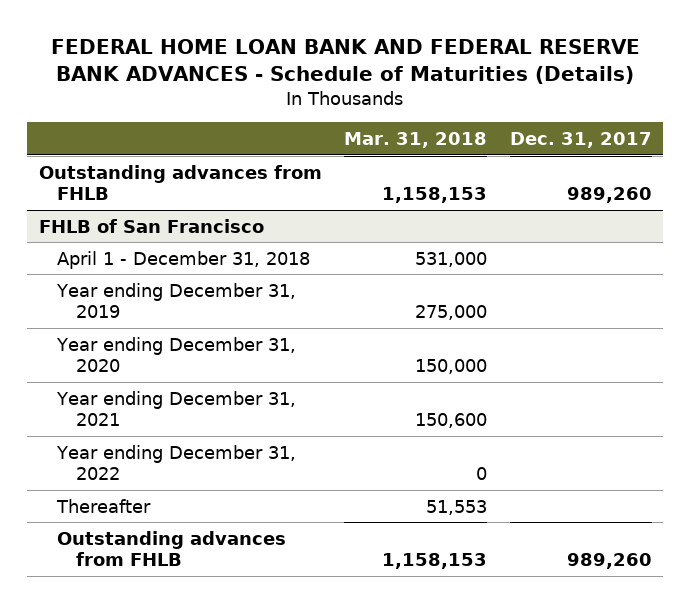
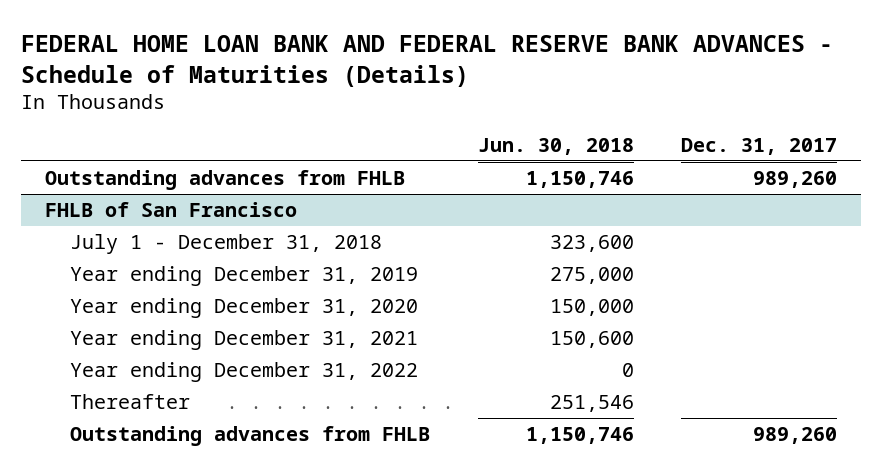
[344,132,488,149] Mar. 31, 2018 -> none
none -> [477,138,634,156] Jun. 30, 2018
[57,250,311,269] April 1 - December 31, 2018 -> [69,234,382,255] July 1 - December 31, 2018

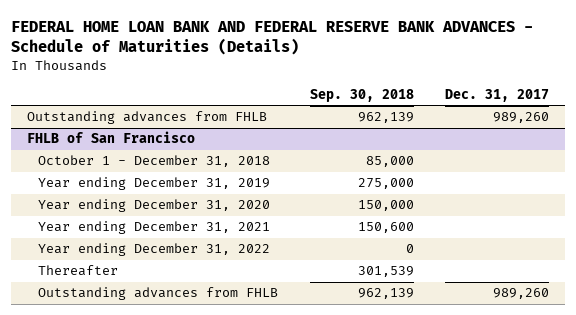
[477,138,634,156] Jun. 30, 2018 -> none
none -> [309,89,414,103] Sep. 30, 2018
[69,234,382,255] July 1 - December 31, 2018 -> [38,155,271,168] October 1 - December 31, 2018

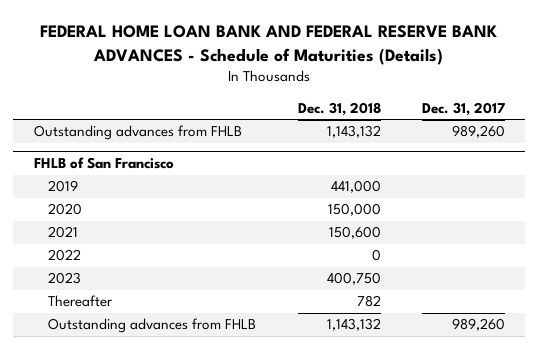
[309,89,414,103] Sep. 30, 2018 -> none
none -> [297,101,381,116] Dec. 31, 2018
[38,155,271,168] October 1 - December 31, 2018 -> none
none -> [48,180,79,193] 2019
[38,177,271,191] Year ending December 31, 2019 -> [48,203,83,216] 2020
[38,199,271,213] Year ending December 31, 2020 -> [48,226,79,239] 2021
[38,221,271,235] Year ending December 31, 2021 -> [48,249,82,262] 2022
[38,243,271,257] Year ending December 31, 2022 -> [48,272,82,285] 2023

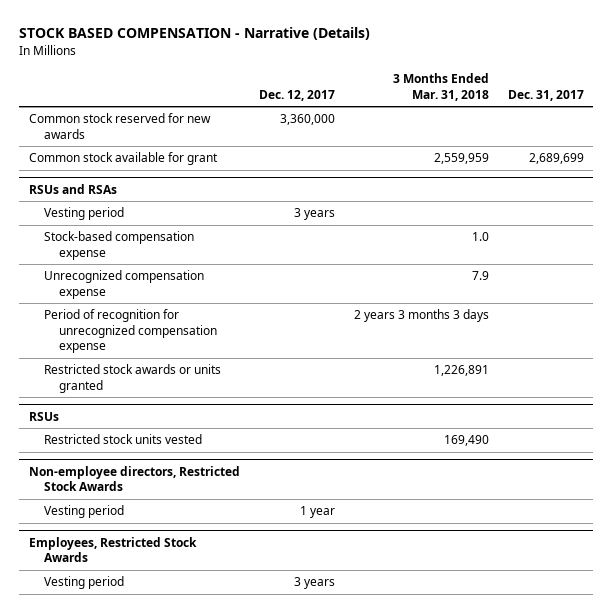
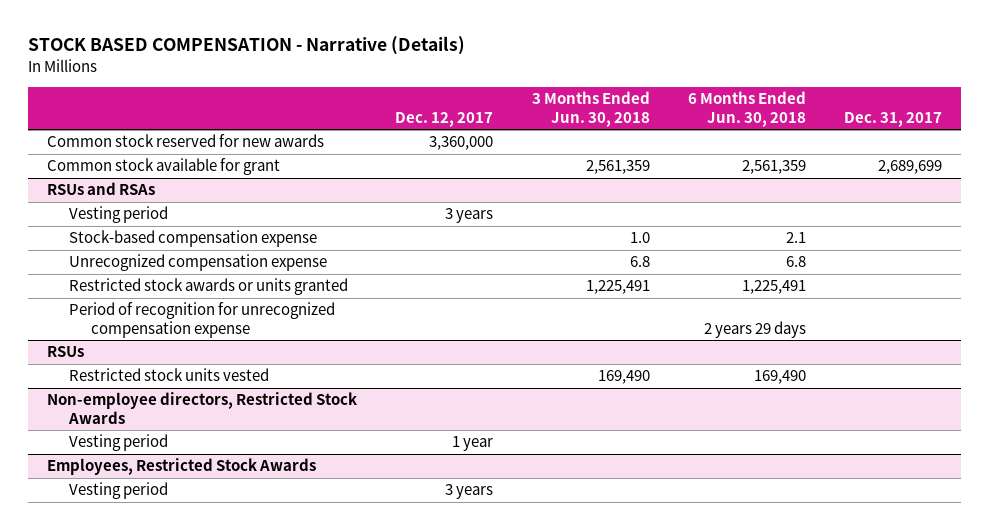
[392,73,489,101] 3 Months Ended Mar. 31, 2018 -> none
none -> [531,91,650,127] 3 Months Ended Jun. 30, 2018
none -> [687,91,806,127] 6 Months Ended Jun. 30, 2018
[43,309,217,354] Period of recognition for unrecognized compensation expense -> [68,302,335,338] Period of recognition for unrecognized compensation expense

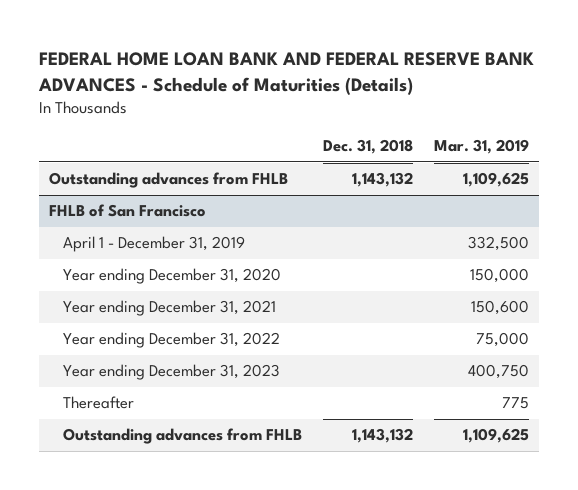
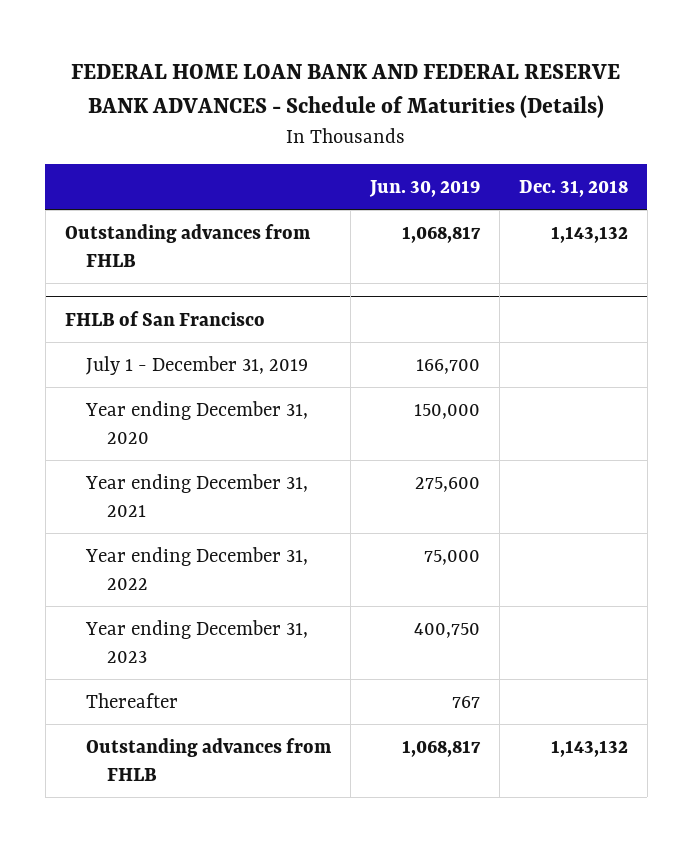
[433,139,529,155] Mar. 31, 2019 -> none
none -> [368,180,480,198] Jun. 30, 2019
[62,236,245,253] April 1 - December 31, 2019 -> [85,355,308,375] July 1 - December 31, 2019

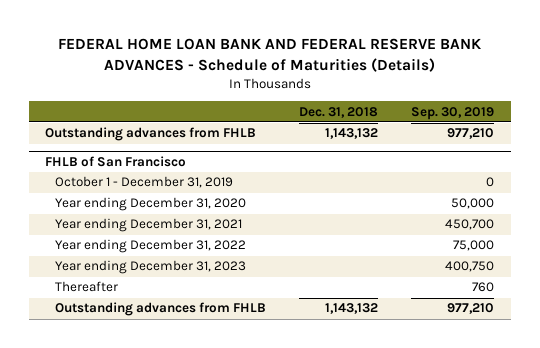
[368,180,480,198] Jun. 30, 2019 -> none
none -> [411,106,495,120] Sep. 30, 2019
[85,355,308,375] July 1 - December 31, 2019 -> [55,176,234,189] October 1 - December 31, 2019

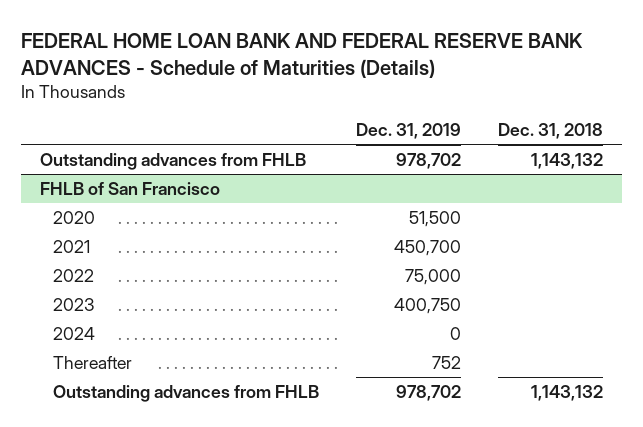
[411,106,495,120] Sep. 30, 2019 -> none
none -> [356,123,462,140] Dec. 31, 2019
[55,176,234,189] October 1 - December 31, 2019 -> none
none -> [53,210,96,224] 2020
[55,197,247,212] Year ending December 31, 2020 -> [53,239,91,253] 2021
[55,218,243,233] Year ending December 31, 2021 -> [53,268,95,282] 2022
[55,239,247,254] Year ending December 31, 2022 -> [53,297,95,311] 2023
[55,260,247,275] Year ending December 31, 2023 -> [53,326,96,340] 2024

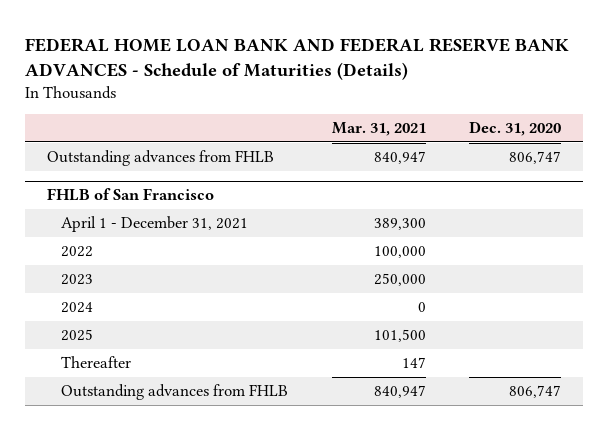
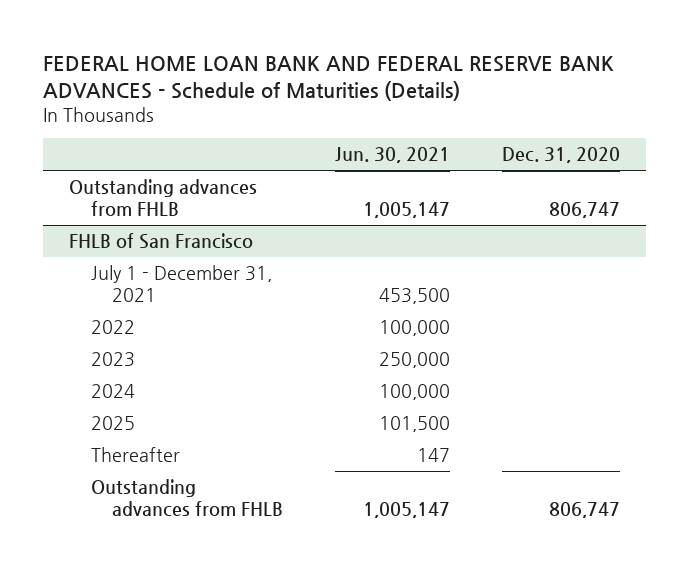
[331,122,426,137] Mar. 31, 2021 -> none
none -> [335,147,451,164] Jun. 30, 2021
[61,216,249,233] April 1 - December 31, 2021 -> [90,265,272,302] July 1 - December 31, 2021

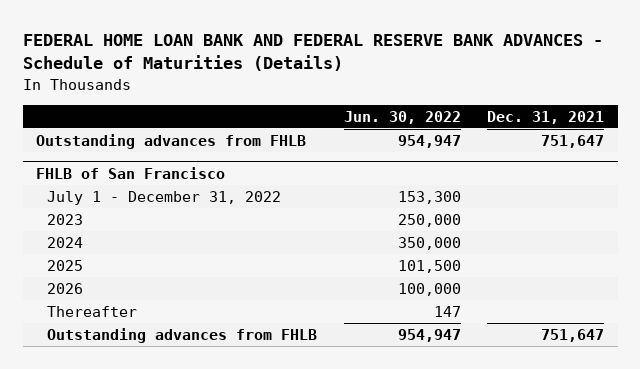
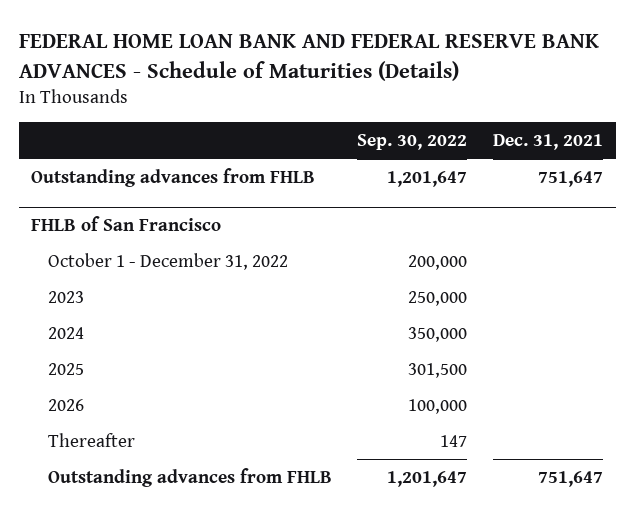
[343,110,461,124] Jun. 30, 2022 -> none
none -> [357,134,468,151] Sep. 30, 2022
[47,191,282,206] July 1 - December 31, 2022 -> [47,252,288,270] October 1 - December 31, 2022

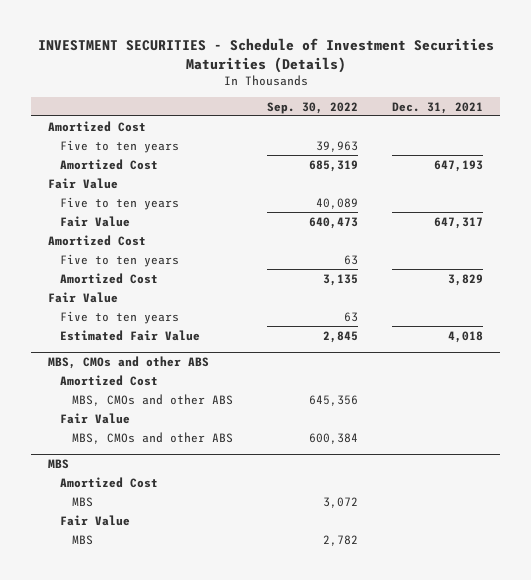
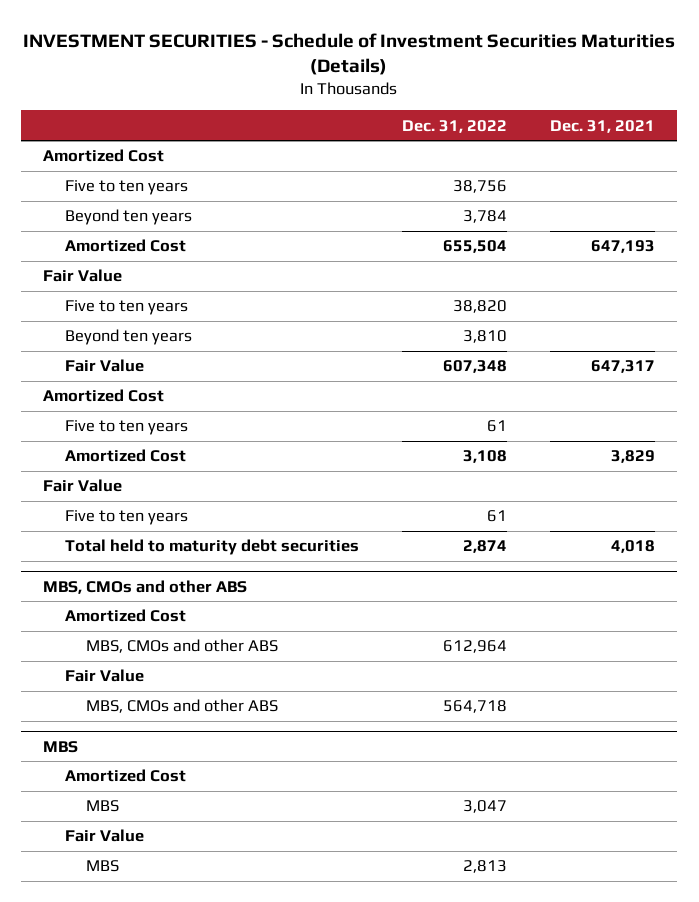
[267,101,359,114] Sep. 30, 2022 -> none
none -> [402,119,508,133] Dec. 31, 2022
none -> [64,209,192,226] Beyond ten years
none -> [64,329,192,346] Beyond ten years
[59,329,200,341] Estimated Fair Value -> [64,539,359,556] Total held to maturity debt securities

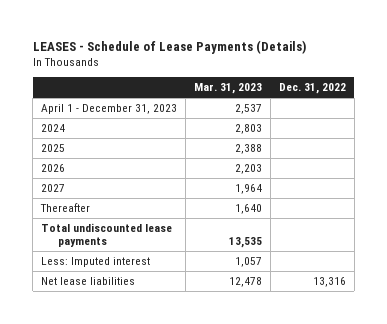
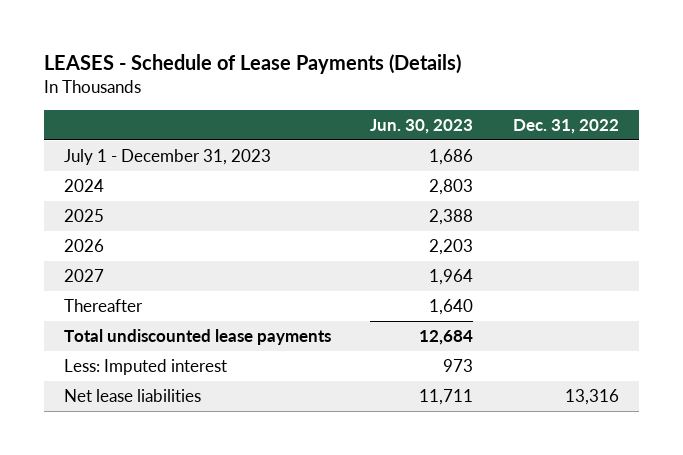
[194,83,263,95] Mar. 31, 2023 -> none
none -> [370,118,474,134] Jun. 30, 2023
[41,103,178,114] April 1 - December 31, 2023 -> [63,149,271,166] July 1 - December 31, 2023

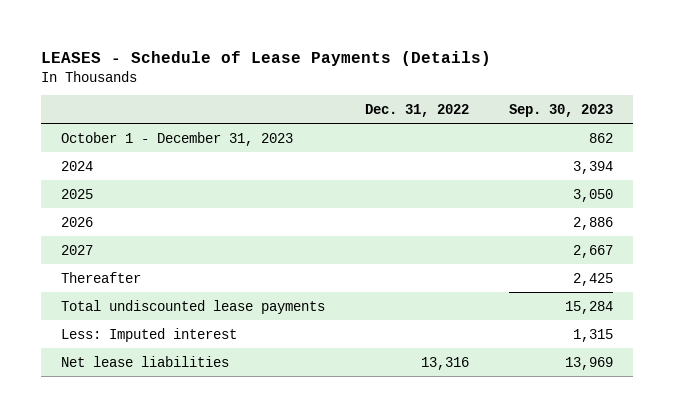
[370,118,474,134] Jun. 30, 2023 -> none
none -> [508,103,613,117] Sep. 30, 2023
[63,149,271,166] July 1 - December 31, 2023 -> [61,131,294,146] October 1 - December 31, 2023

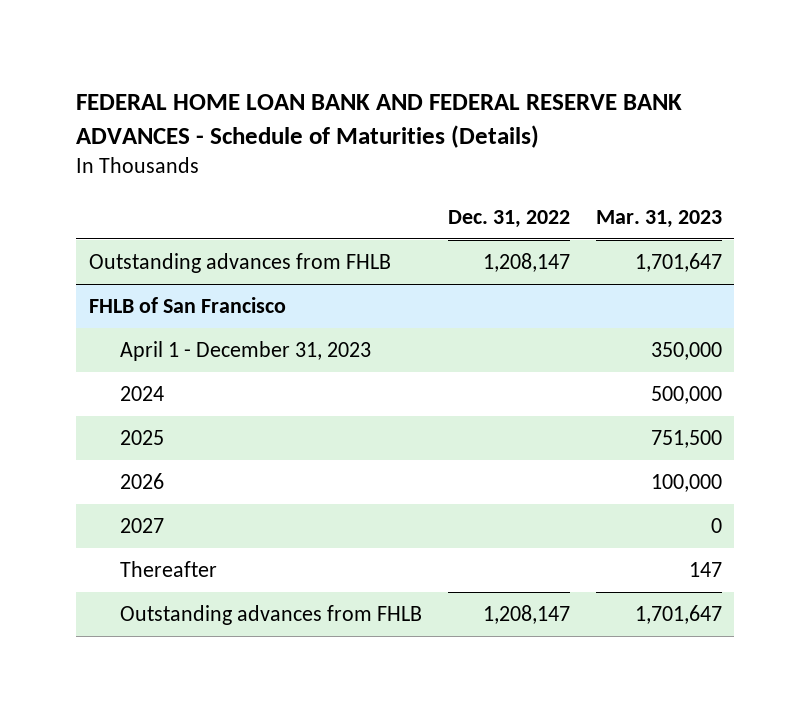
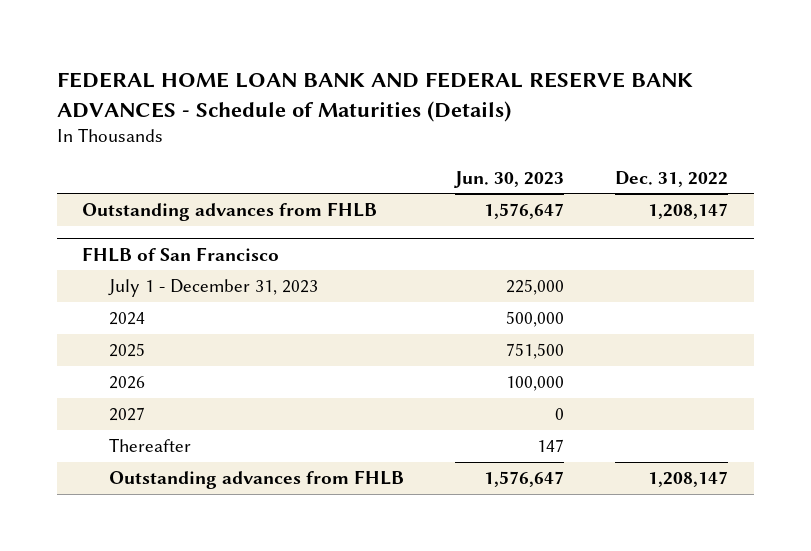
[595,209,722,228] Mar. 31, 2023 -> none
none -> [454,170,565,188] Jun. 30, 2023
[120,341,372,362] April 1 - December 31, 2023 -> [108,279,319,298] July 1 - December 31, 2023

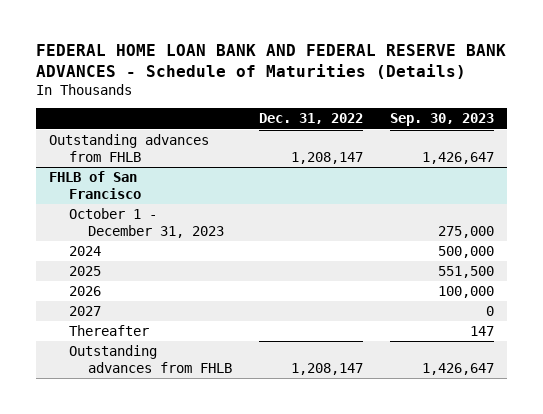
[454,170,565,188] Jun. 30, 2023 -> none
none -> [389,113,494,127] Sep. 30, 2023
[108,279,319,298] July 1 - December 31, 2023 -> [68,208,225,238] October 1 - December 31, 2023

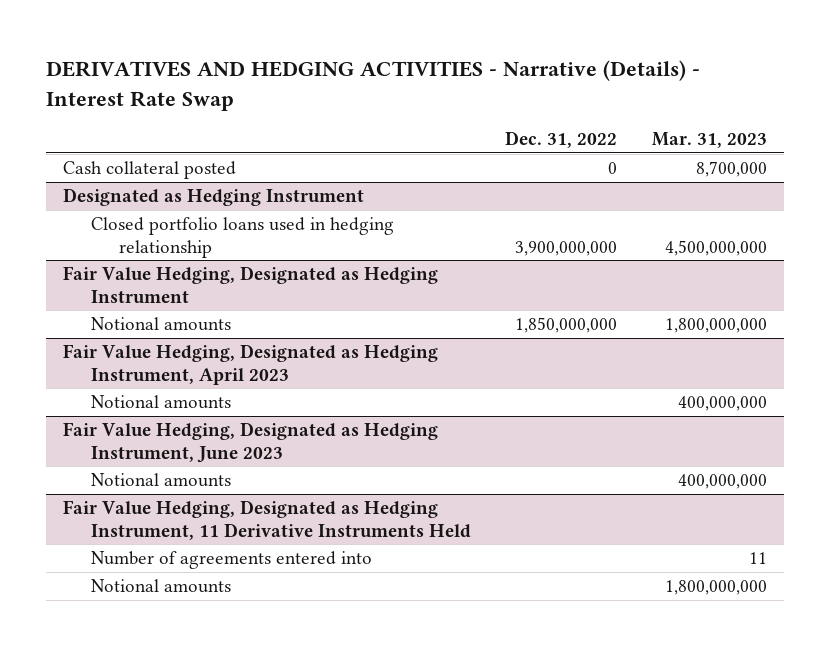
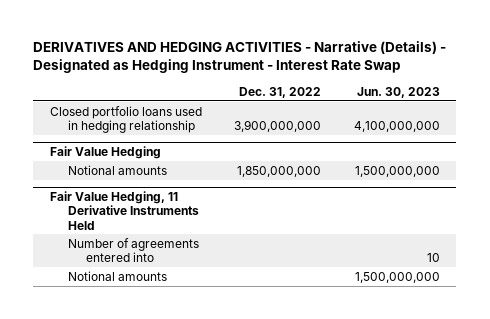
[45,59,700,111] DERIVATIVES AND HEDGING ACTIVITIES - Narrative (Details) - Interest Rate Swap -> [33,40,447,74] DERIVATIVES AND HEDGING ACTIVITIES - Narrative (Details) - Designated as Hedging Instrument - Interest Rate Swap
[651,131,767,148] Mar. 31, 2023 -> none
none -> [357,87,441,99] Jun. 30, 2023
[63,161,237,180] Cash collateral posted -> none
[63,188,365,207] Designated as Hedging Instrument -> none
[91,217,395,258] Closed portfolio loans used in hedging relationship -> none
none -> [49,105,202,133] Closed portfolio loans used in hedging relationship
[63,266,439,304] Fair Value Hedging, Designated as Hedging Instrument -> [49,145,161,159] Fair Value Hedging
[63,344,439,385] Fair Value Hedging, Designated as Hedging Instrument, April 2023 -> none
[91,395,232,410] Notional amounts -> none
[63,422,439,463] Fair Value Hedging, Designated as Hedging Instrument, June 2023 -> none
[91,473,232,488] Notional amounts -> none
[63,500,472,540] Fair Value Hedging, Designated as Hedging Instrument, 11 Derivative Instruments Held -> [49,190,199,230] Fair Value Hedging, 11 Derivative Instruments Held

